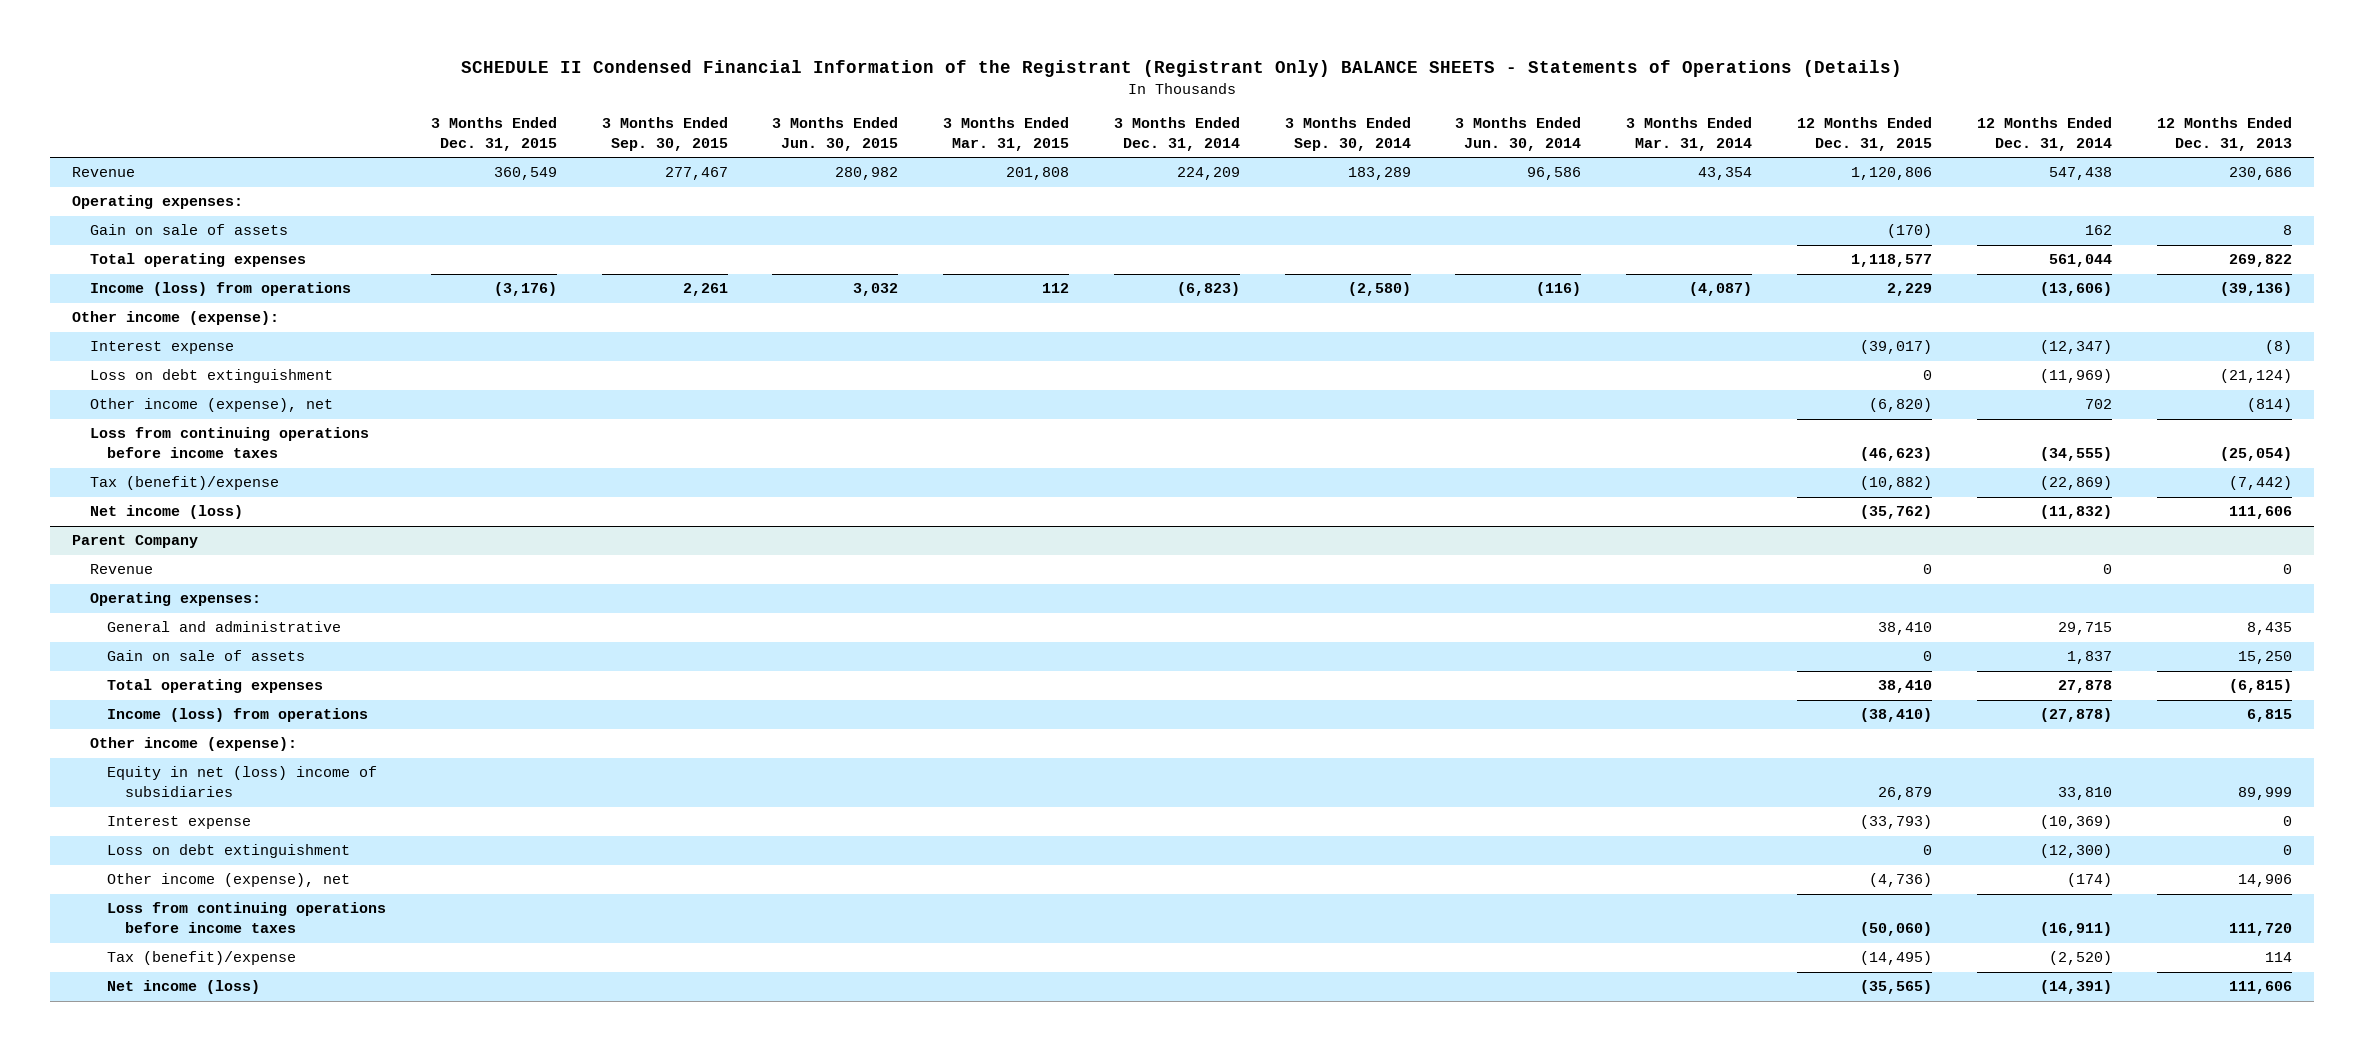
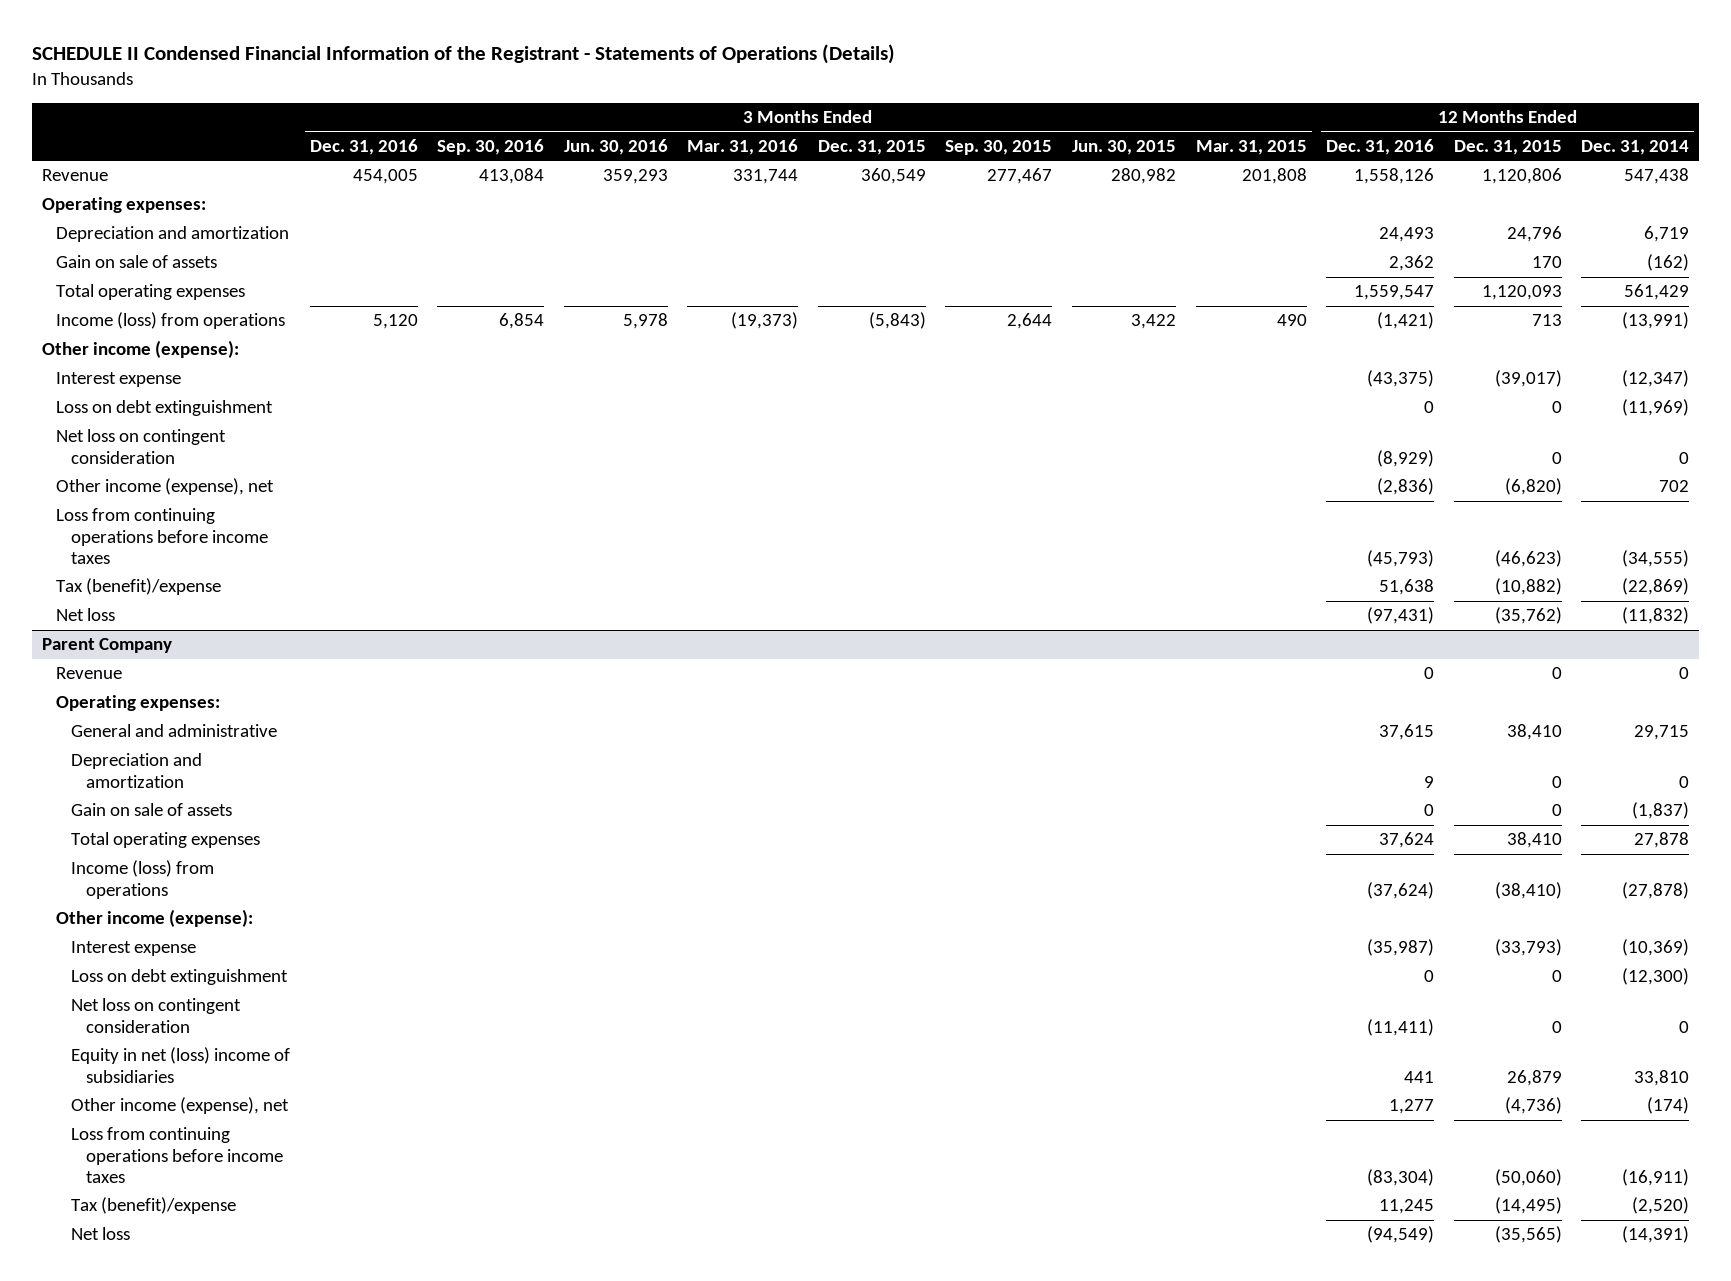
[460,60,1902,78] SCHEDULE II Condensed Financial Information of the Registrant (Registrant Only) BALANCE SHEETS - Statements of Operations (Details) -> [31,44,895,65] SCHEDULE II Condensed Financial Information of the Registrant - Statements of Operations (Details)
[1113,117,1240,151] 3 Months Ended Dec. 31, 2014 -> none
[1284,117,1411,151] 3 Months Ended Sep. 30, 2014 -> none
[1455,117,1582,151] 3 Months Ended Jun. 30, 2014 -> none
[1626,117,1753,151] 3 Months Ended Mar. 31, 2014 -> none
[2156,117,2292,151] 12 Months Ended Dec. 31, 2013 -> none
none -> [309,138,418,155] Dec. 31, 2016
none -> [437,138,545,155] Sep. 30, 2016
none -> [563,138,668,155] Jun. 30, 2016
none -> [687,138,799,155] Mar. 31, 2016
none -> [1326,138,1435,155] Dec. 31, 2016
none -> [56,226,290,243] Depreciation and amortization
[1887,224,1933,239] (170) -> [1531,256,1562,269] 170
[2084,225,2112,236] 162 -> [1647,254,1690,272] (162)
[1851,254,1933,268] 1,118,577 -> [1481,285,1562,301] 1,120,093
[2048,254,2112,268] 561,044 -> [1624,284,1690,301] 561,429
[493,282,557,297] (3,176) -> [868,312,926,330] (5,843)
[682,283,728,297] 2,261 -> [1007,313,1053,330] 2,644
[853,283,899,297] 3,032 -> [1131,314,1177,330] 3,422
[1042,283,1070,294] 112 -> [1276,314,1307,327] 490
[1887,283,1933,297] 2,229 -> [1531,314,1562,327] 713
[2039,282,2112,297] (13,606) -> [1622,312,1690,330] (13,991)
none -> [56,429,227,464] Net loss on contingent consideration
[89,505,243,520] Net income (loss) -> [56,608,116,622] Net loss
none -> [71,753,203,788] Depreciation and amortization
[2066,651,2112,665] 1,837 -> [1632,802,1690,820] (1,837)
none -> [71,998,242,1033] Net loss on contingent consideration
[107,766,378,798] Equity in net (loss) income of subsidiaries -> [71,1047,291,1083] Equity in net (loss) income of subsidiaries
[107,980,261,995] Net income (loss) -> [71,1227,131,1241] Net loss

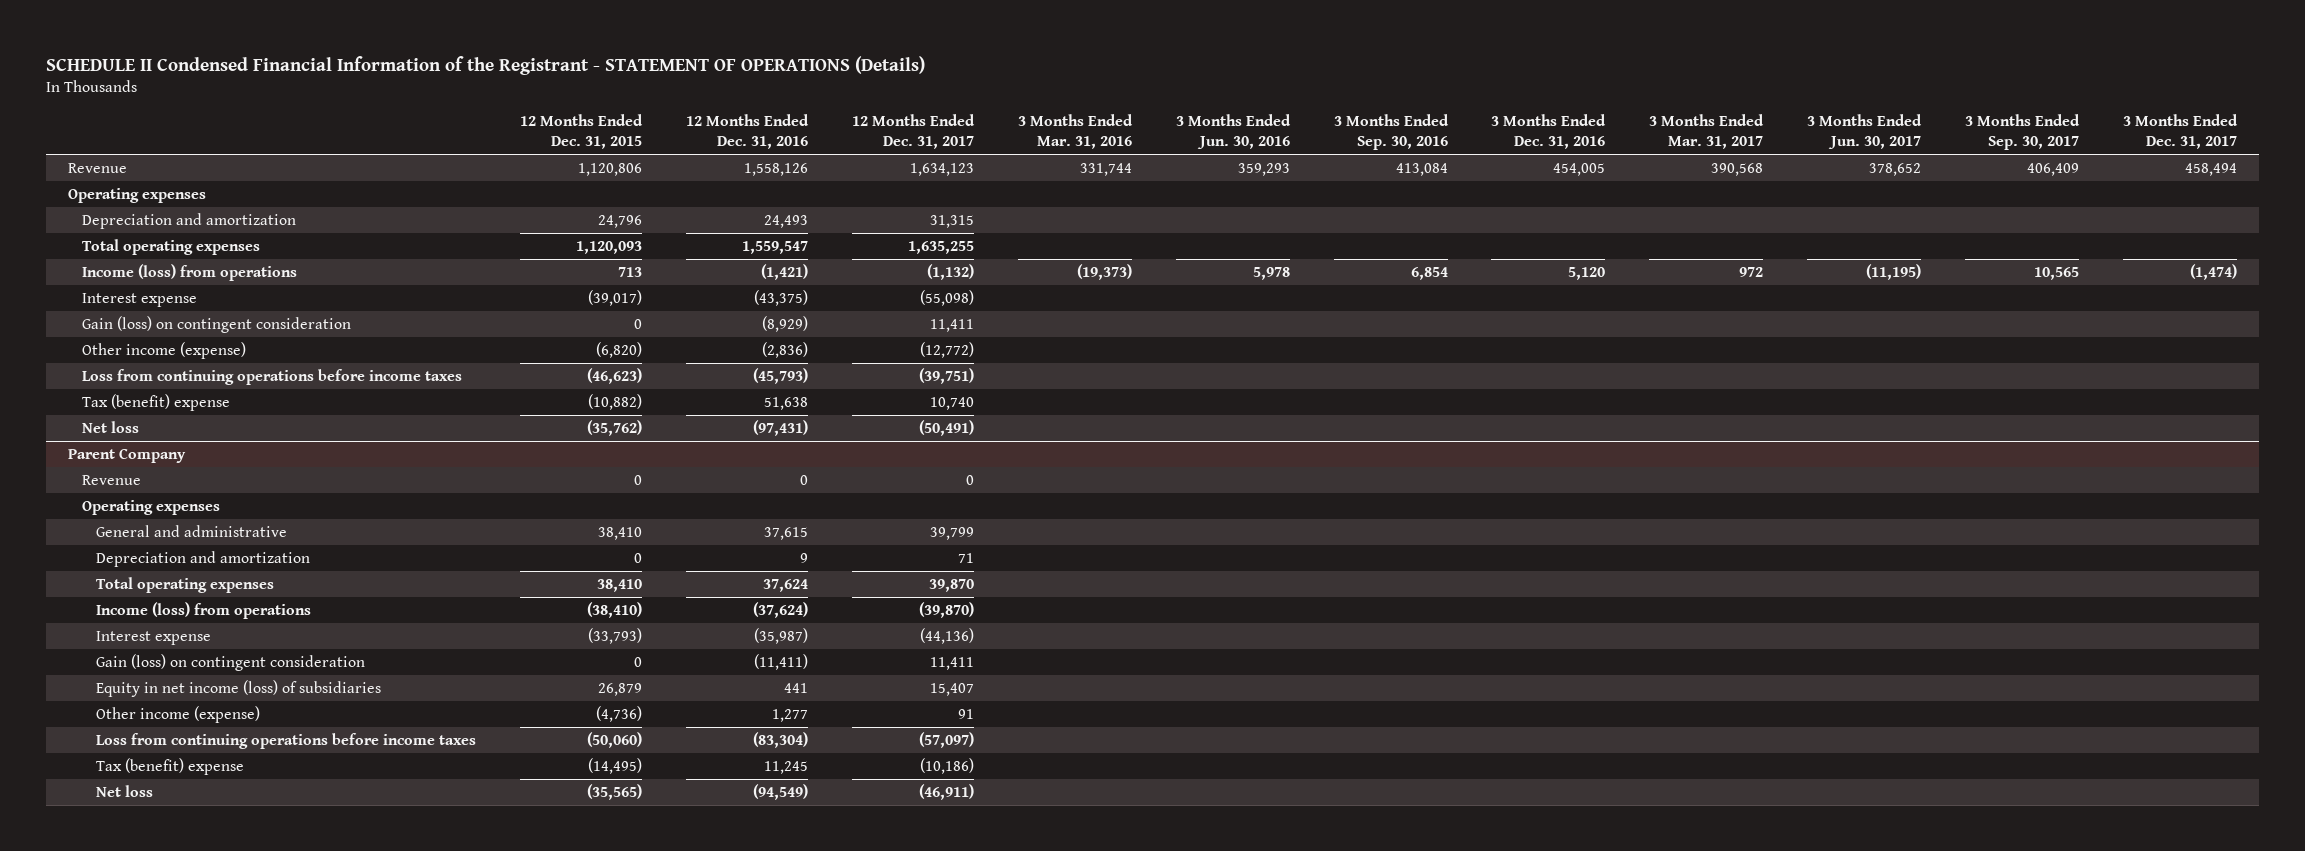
[31,44,895,65] SCHEDULE II Condensed Financial Information of the Registrant - Statements of Operations (Details) -> [45,55,925,75] SCHEDULE II Condensed Financial Information of the Registrant - STATEMENT OF OPERATIONS (Details)
[817,139,926,155] Dec. 31, 2015 -> none
[945,139,1053,155] Sep. 30, 2015 -> none
[1072,139,1177,155] Jun. 30, 2015 -> none
[1195,139,1307,155] Mar. 31, 2015 -> none
[1581,139,1690,155] Dec. 31, 2014 -> none
none -> [851,114,975,149] 12 Months Ended Dec. 31, 2017
none -> [1649,114,1765,149] 3 Months Ended Mar. 31, 2017
none -> [1807,114,1923,149] 3 Months Ended Jun. 30, 2017
none -> [1965,114,2081,150] 3 Months Ended Sep. 30, 2017
none -> [2123,114,2239,149] 3 Months Ended Dec. 31, 2017
[41,197,206,214] Operating expenses: -> [67,188,206,204] Operating expenses
[56,255,218,269] Gain on sale of assets -> none
[41,340,239,359] Other income (expense): -> none
[56,400,274,417] Loss on debt extinguishment -> none
[56,429,227,464] Net loss on contingent consideration -> [81,316,351,334] Gain (loss) on contingent consideration
[56,478,275,496] Other income (expense), net -> [81,342,246,360] Other income (expense)
[56,578,222,596] Tax (benefit)/expense -> [81,394,230,412] Tax (benefit) expense
[56,695,221,712] Operating expenses: -> [81,500,220,516] Operating expenses
[71,803,233,817] Gain on sale of assets -> none
[56,909,254,928] Other income (expense): -> none
[71,969,289,986] Loss on debt extinguishment -> none
[71,998,242,1033] Net loss on contingent consideration -> [95,654,365,672] Gain (loss) on contingent consideration
[71,1047,291,1083] Equity in net (loss) income of subsidiaries -> [95,680,381,698] Equity in net income (loss) of subsidiaries
[71,1097,290,1115] Other income (expense), net -> [95,706,260,724] Other income (expense)
[71,1197,237,1215] Tax (benefit)/expense -> [95,758,244,776] Tax (benefit) expense

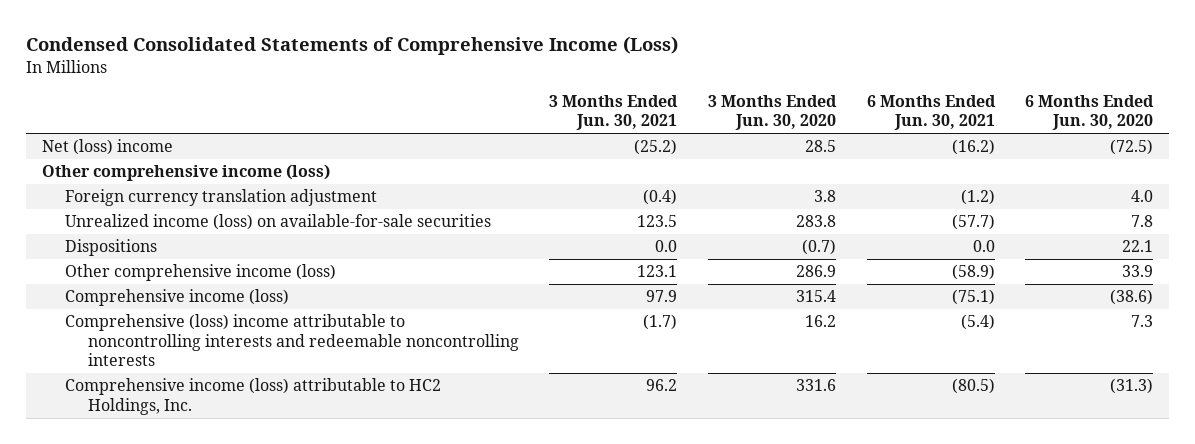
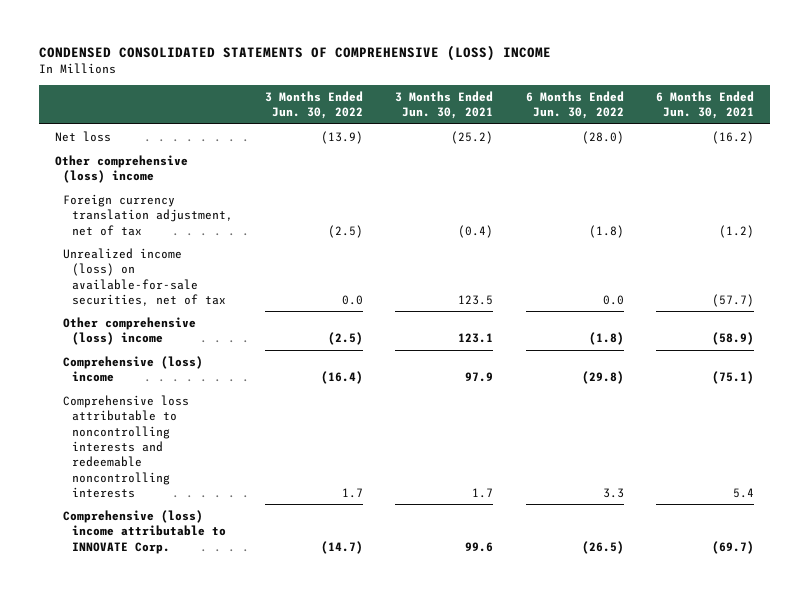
[26,36,679,56] Condensed Consolidated Statements of Comprehensive Income (Loss) -> [38,45,551,62] CONDENSED CONSOLIDATED STATEMENTS OF COMPREHENSIVE (LOSS) INCOME
[708,94,838,131] 3 Months Ended Jun. 30, 2020 -> none
[1025,94,1155,131] 6 Months Ended Jun. 30, 2020 -> none
none -> [265,90,364,120] 3 Months Ended Jun. 30, 2022
none -> [525,90,624,120] 6 Months Ended Jun. 30, 2022
[64,239,157,257] Dispositions -> none
[41,139,173,156] Net (loss) income -> [55,130,112,142] Net loss
[41,164,330,182] Other comprehensive income (loss) -> [55,154,189,184] Other comprehensive (loss) income
[64,189,377,207] Foreign currency translation adjustment -> [63,193,233,236] Foreign currency translation adjustment, net of tax
[64,214,491,231] Unrealized income (loss) on available-for-sale securities -> [63,247,226,306] Unrealized income (loss) on available-for-sale securities, net of tax
[64,264,336,282] Other comprehensive income (loss) -> [63,316,197,346] Other comprehensive (loss) income
[64,289,289,307] Comprehensive income (loss) -> [63,355,204,383] Comprehensive (loss) income
[64,314,519,367] Comprehensive (loss) income attributable to noncontrolling interests and redeemable noncontrolling interests -> [63,394,190,498] Comprehensive loss attributable to noncontrolling interests and redeemable noncontrolling interests
[643,314,678,331] (1.7) -> [472,487,494,498] 1.7
[960,314,995,331] (5.4) -> [732,487,754,498] 5.4
[64,378,441,415] Comprehensive income (loss) attributable to HC2 Holdings, Inc. -> [63,509,226,554] Comprehensive (loss) income attributable to INNOVATE Corp.
[646,379,678,392] 96.2 -> [465,541,494,552] 99.6
[951,378,995,395] (80.5) -> [711,540,754,554] (69.7)

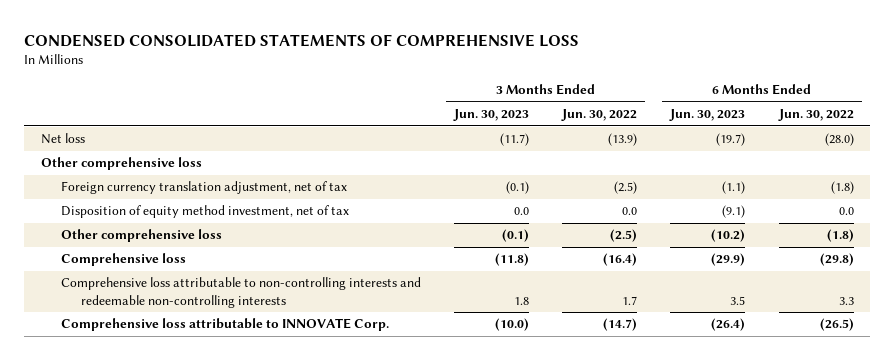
[38,45,551,62] CONDENSED CONSOLIDATED STATEMENTS OF COMPREHENSIVE (LOSS) INCOME -> [24,33,580,47] CONDENSED CONSOLIDATED STATEMENTS OF COMPREHENSIVE LOSS
[395,90,494,120] 3 Months Ended Jun. 30, 2021 -> none
[655,90,754,120] 6 Months Ended Jun. 30, 2021 -> none
none -> [452,109,529,122] Jun. 30, 2023
none -> [669,109,746,122] Jun. 30, 2023
[55,154,189,184] Other comprehensive (loss) income -> [40,157,202,171] Other comprehensive loss
[63,247,226,306] Unrealized income (loss) on available-for-sale securities, net of tax -> none
none -> [60,205,349,219] Disposition of equity method investment, net of tax
[63,316,197,346] Other comprehensive (loss) income -> [60,229,222,243] Other comprehensive loss
[63,355,204,383] Comprehensive (loss) income -> [60,253,186,267] Comprehensive loss
[63,394,190,498] Comprehensive loss attributable to noncontrolling interests and redeemable noncontrolling interests -> [60,277,421,308] Comprehensive loss attributable to non-controlling interests and redeemable non-controlling interests
[63,509,226,554] Comprehensive (loss) income attributable to INNOVATE Corp. -> [60,318,389,332] Comprehensive loss attributable to INNOVATE Corp.

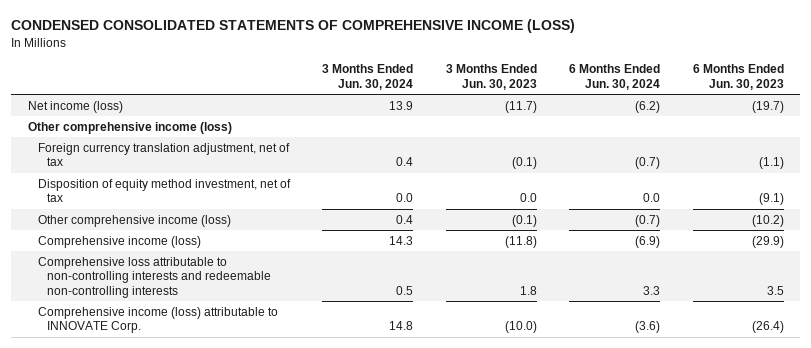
[24,33,580,47] CONDENSED CONSOLIDATED STATEMENTS OF COMPREHENSIVE LOSS -> [11,19,576,34] CONDENSED CONSOLIDATED STATEMENTS OF COMPREHENSIVE INCOME (LOSS)
[561,109,638,122] Jun. 30, 2022 -> none
[777,109,854,122] Jun. 30, 2022 -> none
none -> [322,64,414,90] 3 Months Ended Jun. 30, 2024
none -> [569,64,661,90] 6 Months Ended Jun. 30, 2024
[40,133,85,145] Net loss -> [27,100,123,113] Net income (loss)
[40,157,202,171] Other comprehensive loss -> [27,121,232,134] Other comprehensive income (loss)
[60,229,222,243] Other comprehensive loss -> [37,214,231,227] Other comprehensive income (loss)
[60,253,186,267] Comprehensive loss -> [37,235,201,248] Comprehensive income (loss)
[60,318,389,332] Comprehensive loss attributable to INNOVATE Corp. -> [37,306,278,334] Comprehensive income (loss) attributable to INNOVATE Corp.

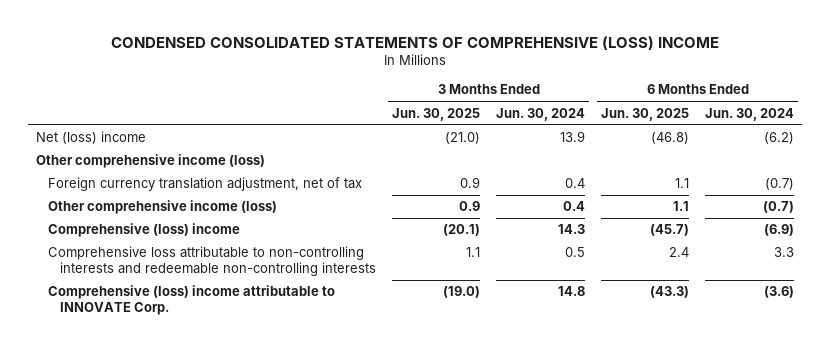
[11,19,576,34] CONDENSED CONSOLIDATED STATEMENTS OF COMPREHENSIVE INCOME (LOSS) -> [111,35,720,50] CONDENSED CONSOLIDATED STATEMENTS OF COMPREHENSIVE (LOSS) INCOME
[445,64,537,90] 3 Months Ended Jun. 30, 2023 -> none
[692,64,784,90] 6 Months Ended Jun. 30, 2023 -> none
none -> [392,107,481,121] Jun. 30, 2025
none -> [601,107,690,121] Jun. 30, 2025
[27,100,123,113] Net income (loss) -> [35,131,146,145] Net (loss) income
[37,178,291,203] Disposition of equity method investment, net of tax -> none
[37,235,201,248] Comprehensive income (loss) -> [47,223,240,238] Comprehensive (loss) income
[37,306,278,334] Comprehensive income (loss) attributable to INNOVATE Corp. -> [47,285,335,315] Comprehensive (loss) income attributable to INNOVATE Corp.

